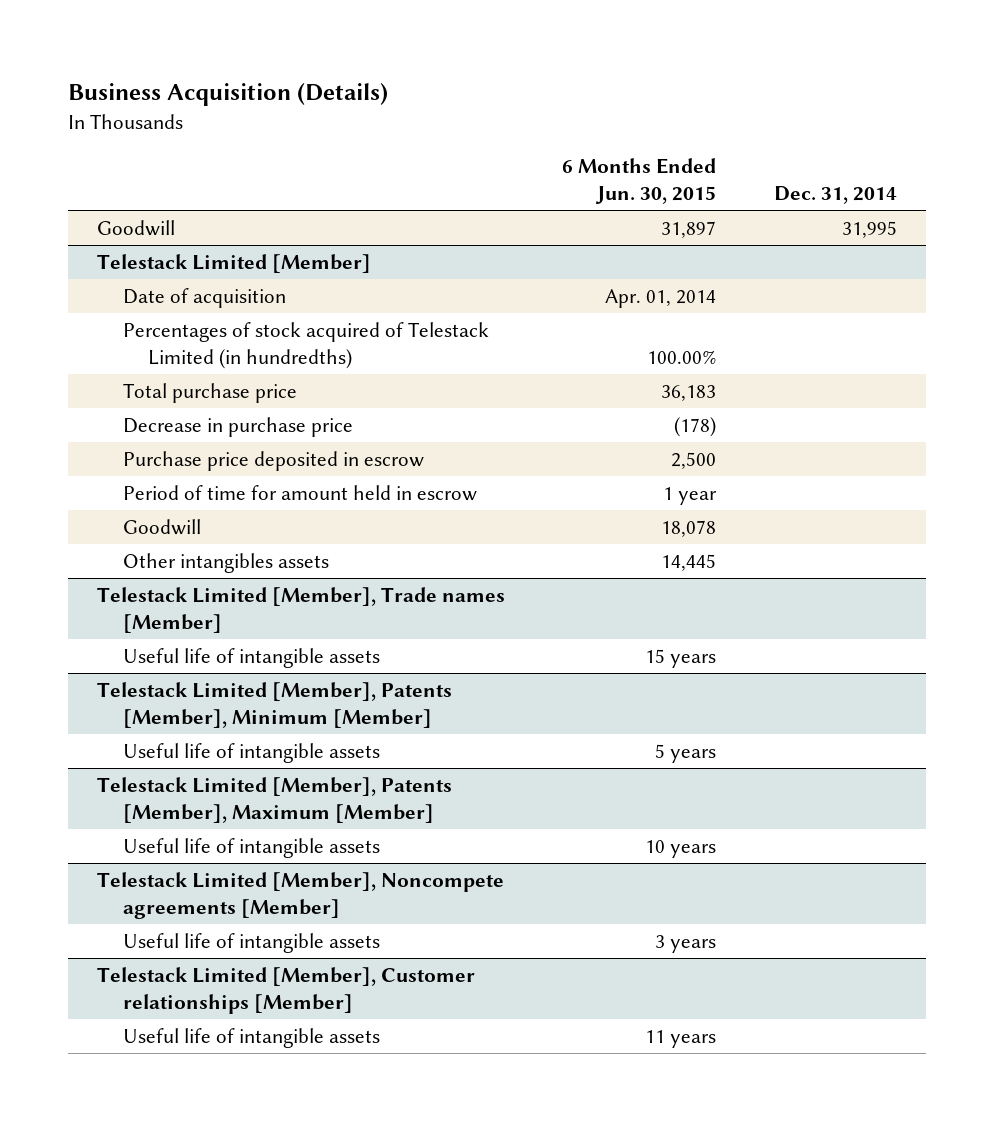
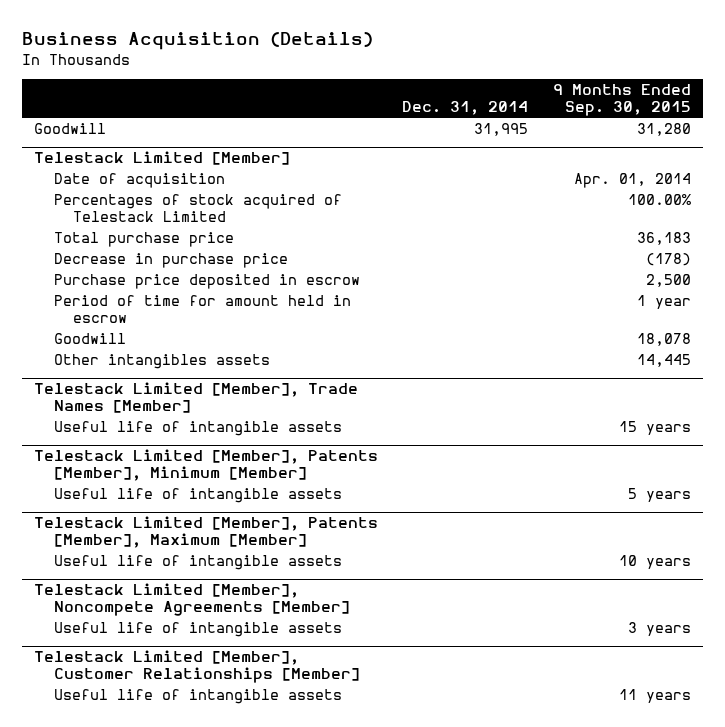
[562,158,717,205] 6 Months Ended Jun. 30, 2015 -> none
none -> [552,84,691,117] 9 Months Ended Sep. 30, 2015
[122,321,489,369] Percentages of stock acquired of Telestack Limited (in hundredths) -> [53,193,342,222] Percentages of stock acquired of Telestack Limited
[96,586,505,633] Telestack Limited [Member], Trade names [Member] -> [34,382,359,414] Telestack Limited [Member], Trade Names [Member]
[96,871,504,919] Telestack Limited [Member], Noncompete agreements [Member] -> [34,583,350,617] Telestack Limited [Member], Noncompete Agreements [Member]
[96,966,475,1014] Telestack Limited [Member], Customer relationships [Member] -> [34,650,360,684] Telestack Limited [Member], Customer Relationships [Member]

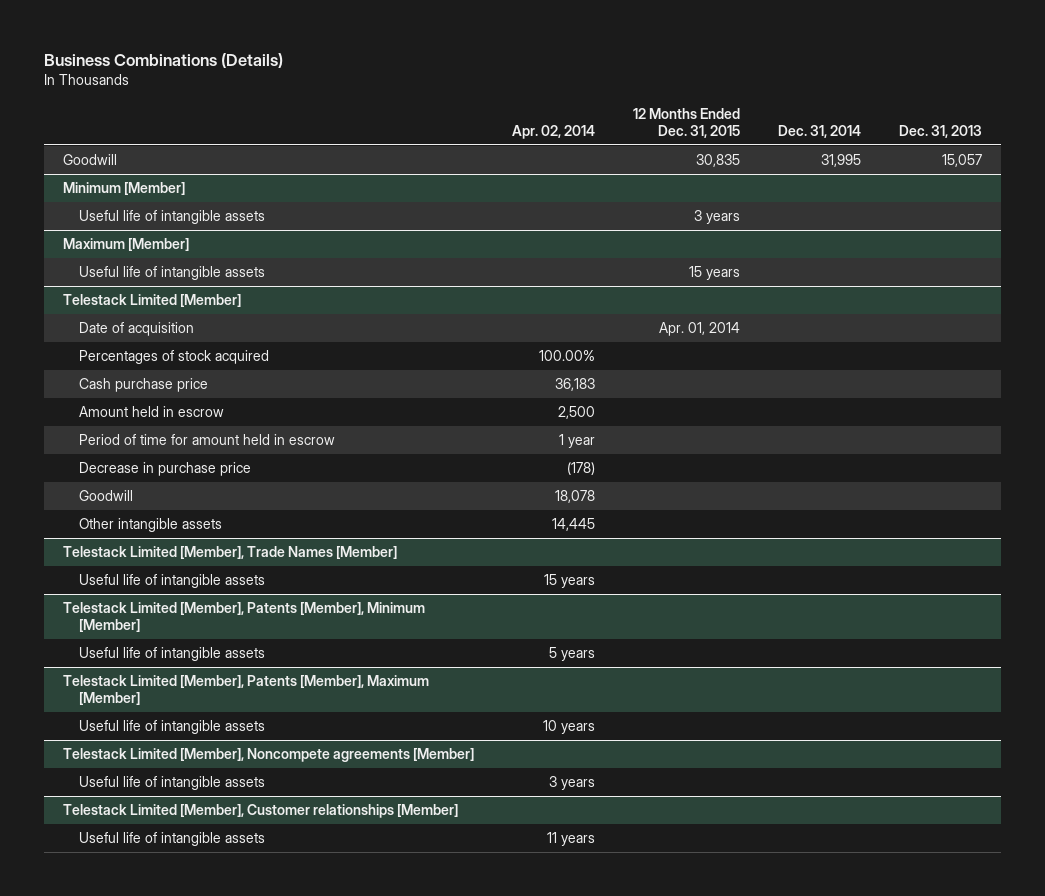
[22,32,374,51] Business Acquisition (Details) -> [44,53,284,69] Business Combinations (Details)
[552,84,691,117] 9 Months Ended Sep. 30, 2015 -> none
none -> [512,125,596,140] Apr. 02, 2014
none -> [632,107,740,139] 12 Months Ended Dec. 31, 2015
none -> [898,125,982,139] Dec. 31, 2013
none -> [63,181,186,195] Minimum [Member]
none -> [79,209,266,224] Useful life of intangible assets
none -> [63,237,190,251] Maximum [Member]
none -> [79,265,266,280] Useful life of intangible assets
[53,273,360,289] Purchase price deposited in escrow -> none
[53,193,342,222] Percentages of stock acquired of Telestack Limited -> [79,349,270,364] Percentages of stock acquired
[53,231,234,247] Total purchase price -> [79,377,209,392] Cash purchase price
none -> [79,405,225,417] Amount held in escrow
[53,252,288,268] Decrease in purchase price -> [79,461,252,476] Decrease in purchase price
[53,353,270,369] Other intangibles assets -> [79,517,223,532] Other intangible assets
[34,583,350,617] Telestack Limited [Member], Noncompete Agreements [Member] -> [63,747,475,762] Telestack Limited [Member], Noncompete agreements [Member]
[34,650,360,684] Telestack Limited [Member], Customer Relationships [Member] -> [63,803,459,818] Telestack Limited [Member], Customer relationships [Member]

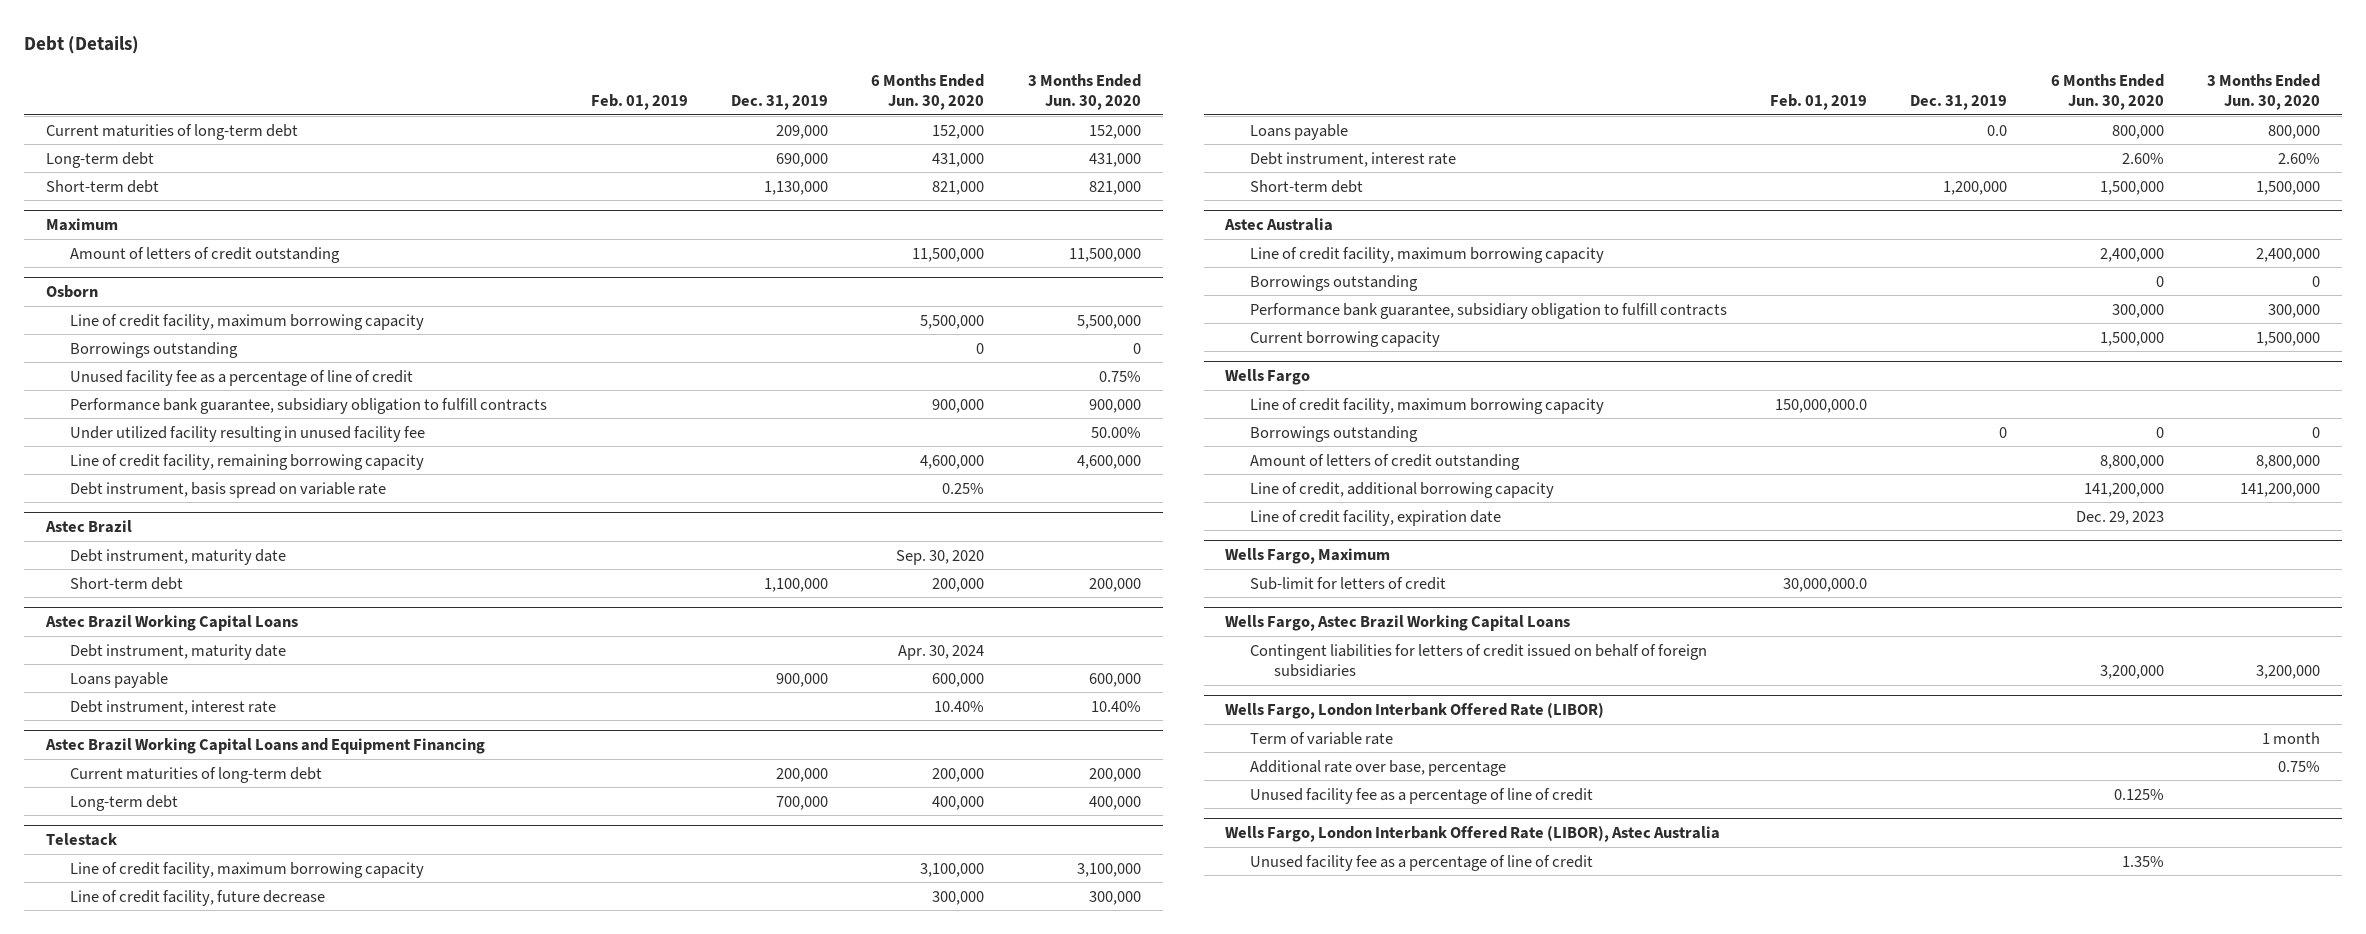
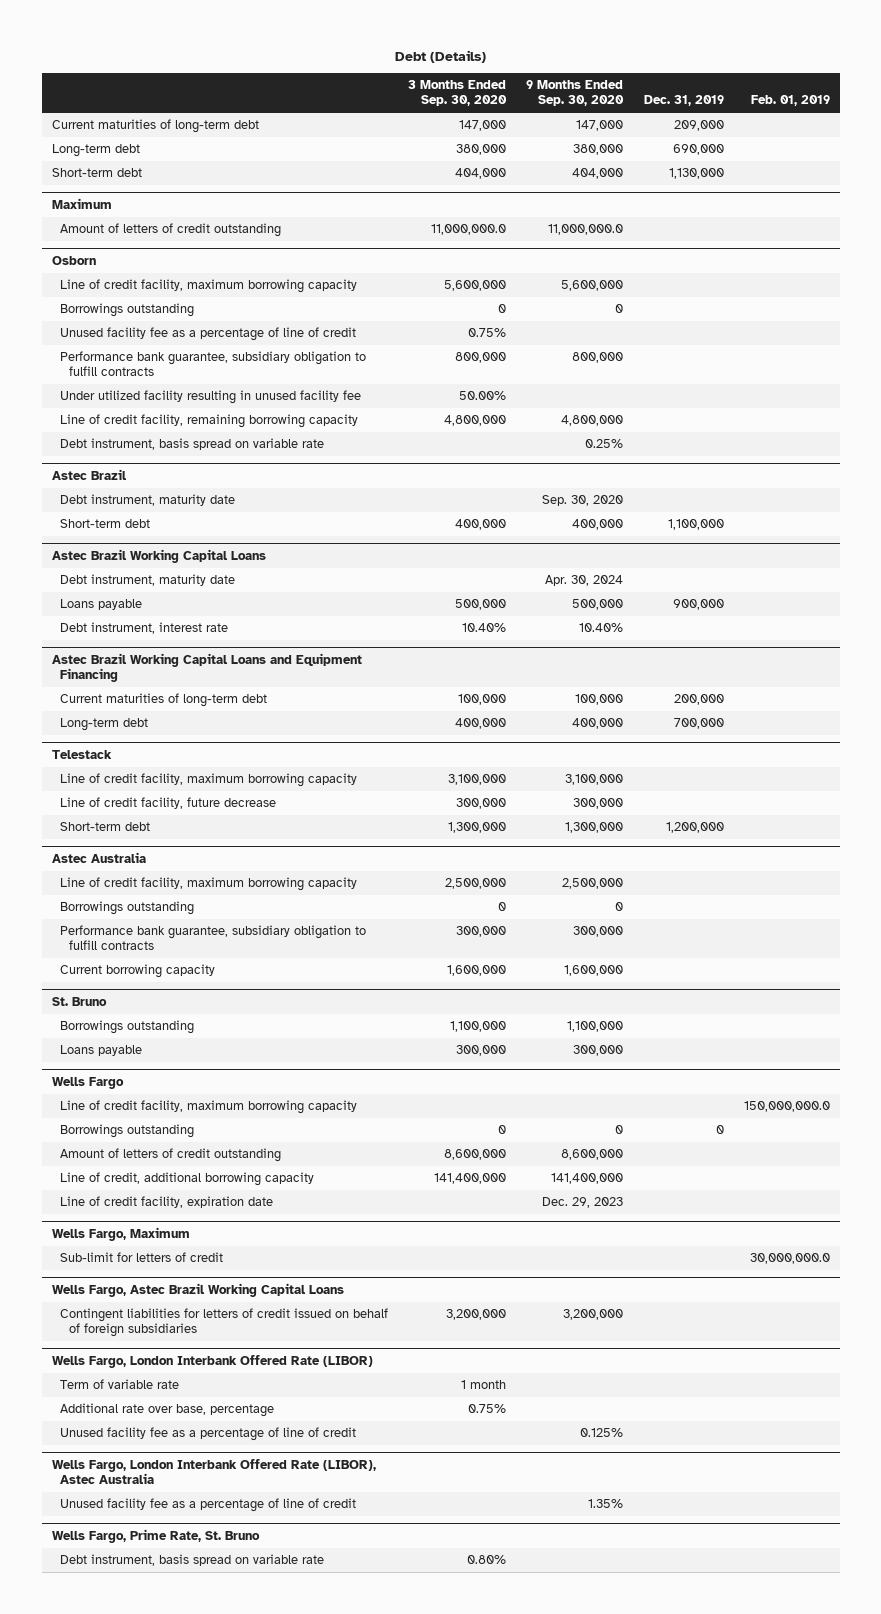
[871,73,985,111] 6 Months Ended Jun. 30, 2020 -> none
[1027,73,1141,111] 3 Months Ended Jun. 30, 2020 -> none
none -> [408,80,508,107] 3 Months Ended Sep. 30, 2020
none -> [526,80,625,107] 9 Months Ended Sep. 30, 2020
[1249,123,1348,140] Loans payable -> none
[1249,151,1456,167] Debt instrument, interest rate -> none
none -> [51,996,107,1006] St. Bruno
none -> [60,1020,195,1035] Borrowings outstanding
none -> [60,1045,143,1057] Loans payable
none -> [51,1528,260,1543] Wells Fargo, Prime Rate, St. Bruno
none -> [60,1554,325,1567] Debt instrument, basis spread on variable rate

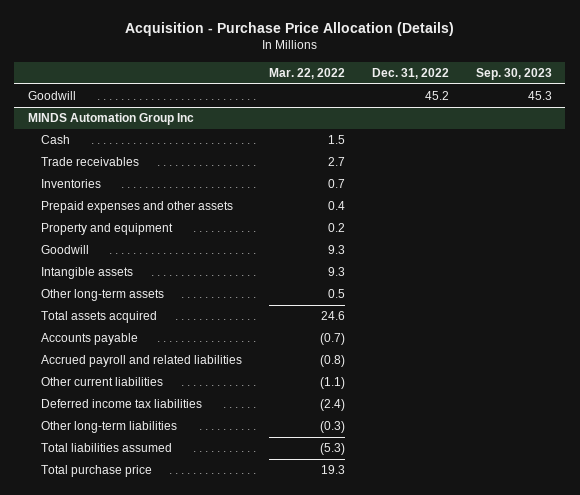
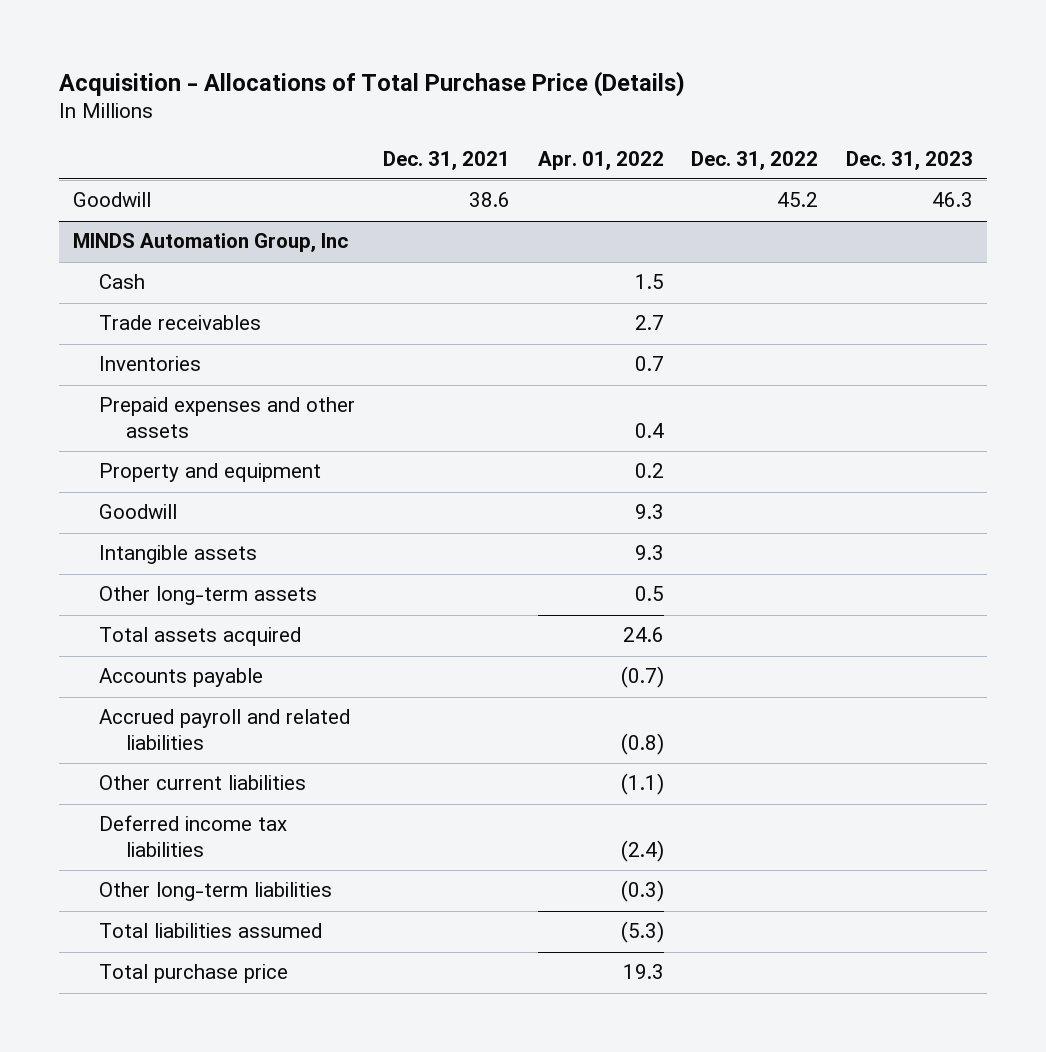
[124,22,454,37] Acquisition - Purchase Price Allocation (Details) -> [59,70,686,97] Acquisition - Allocations of Total Purchase Price (Details)
[269,67,346,79] Mar. 22, 2022 -> none
[476,67,553,80] Sep. 30, 2023 -> none
none -> [383,150,511,170] Dec. 31, 2021
none -> [537,150,664,170] Apr. 01, 2022
none -> [846,150,974,170] Dec. 31, 2023
[27,113,194,126] MINDS Automation Group Inc -> [72,233,348,253] MINDS Automation Group, Inc

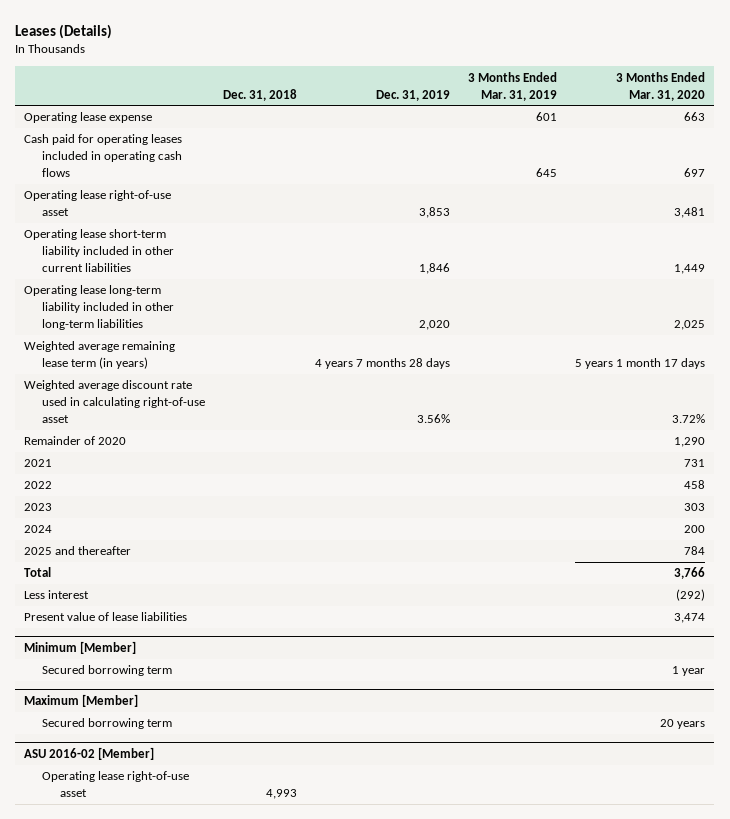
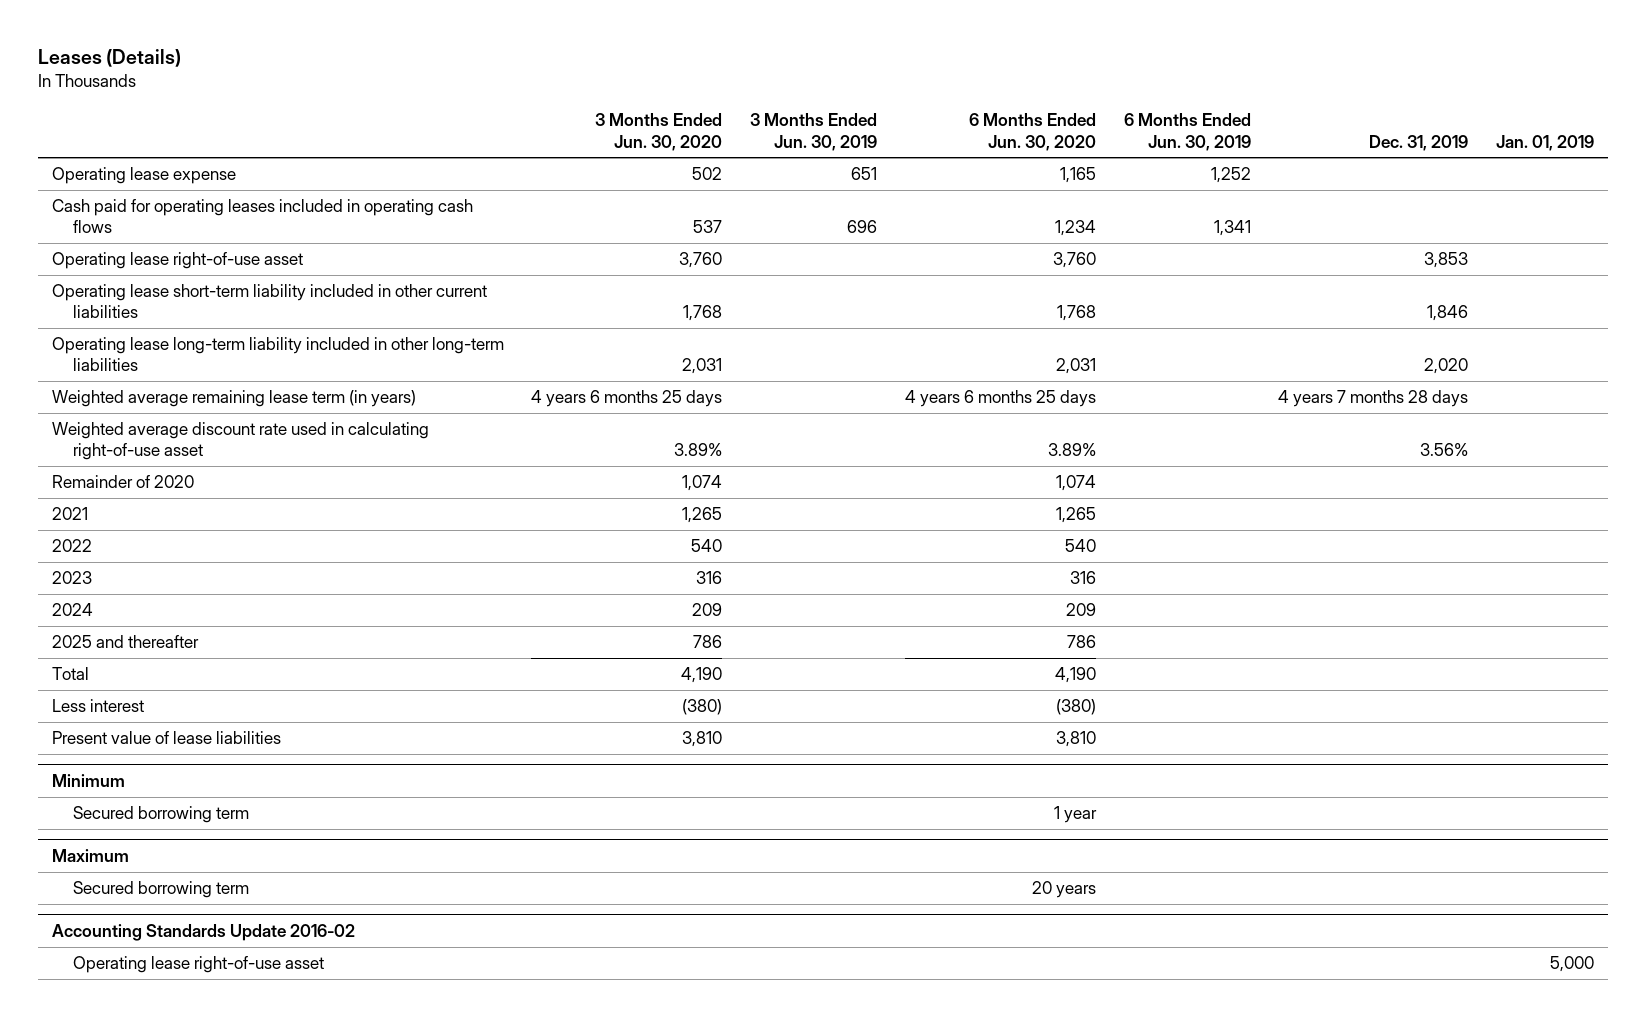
[223,88,298,101] Dec. 31, 2018 -> none
[468,71,558,101] 3 Months Ended Mar. 31, 2019 -> none
[616,71,706,101] 3 Months Ended Mar. 31, 2020 -> none
none -> [595,113,723,151] 3 Months Ended Jun. 30, 2020
none -> [750,113,878,151] 3 Months Ended Jun. 30, 2019
none -> [968,113,1096,151] 6 Months Ended Jun. 30, 2020
none -> [1123,113,1251,151] 6 Months Ended Jun. 30, 2019
none -> [1496,134,1595,151] Jan. 01, 2019
[24,640,137,654] Minimum [Member] -> [51,773,125,787] Minimum
[24,693,139,707] Maximum [Member] -> [51,848,129,862] Maximum
[24,746,155,760] ASU 2016-02 [Member] -> [51,923,355,941] Accounting Standards Update 2016-02

